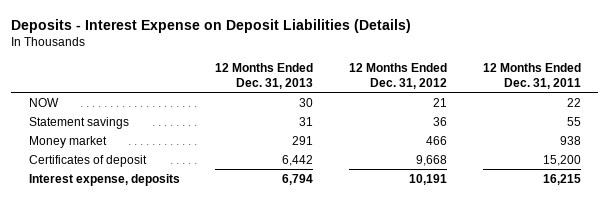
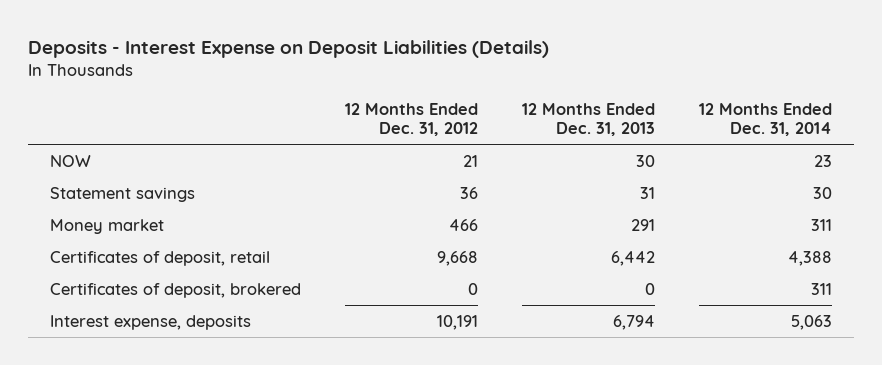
[482,62,581,89] 12 Months Ended Dec. 31, 2011 -> none
none -> [699,102,833,137] 12 Months Ended Dec. 31, 2014
[28,154,147,167] Certificates of deposit -> [50,250,271,266] Certificates of deposit, retail
none -> [50,282,302,298] Certificates of deposit, brokered

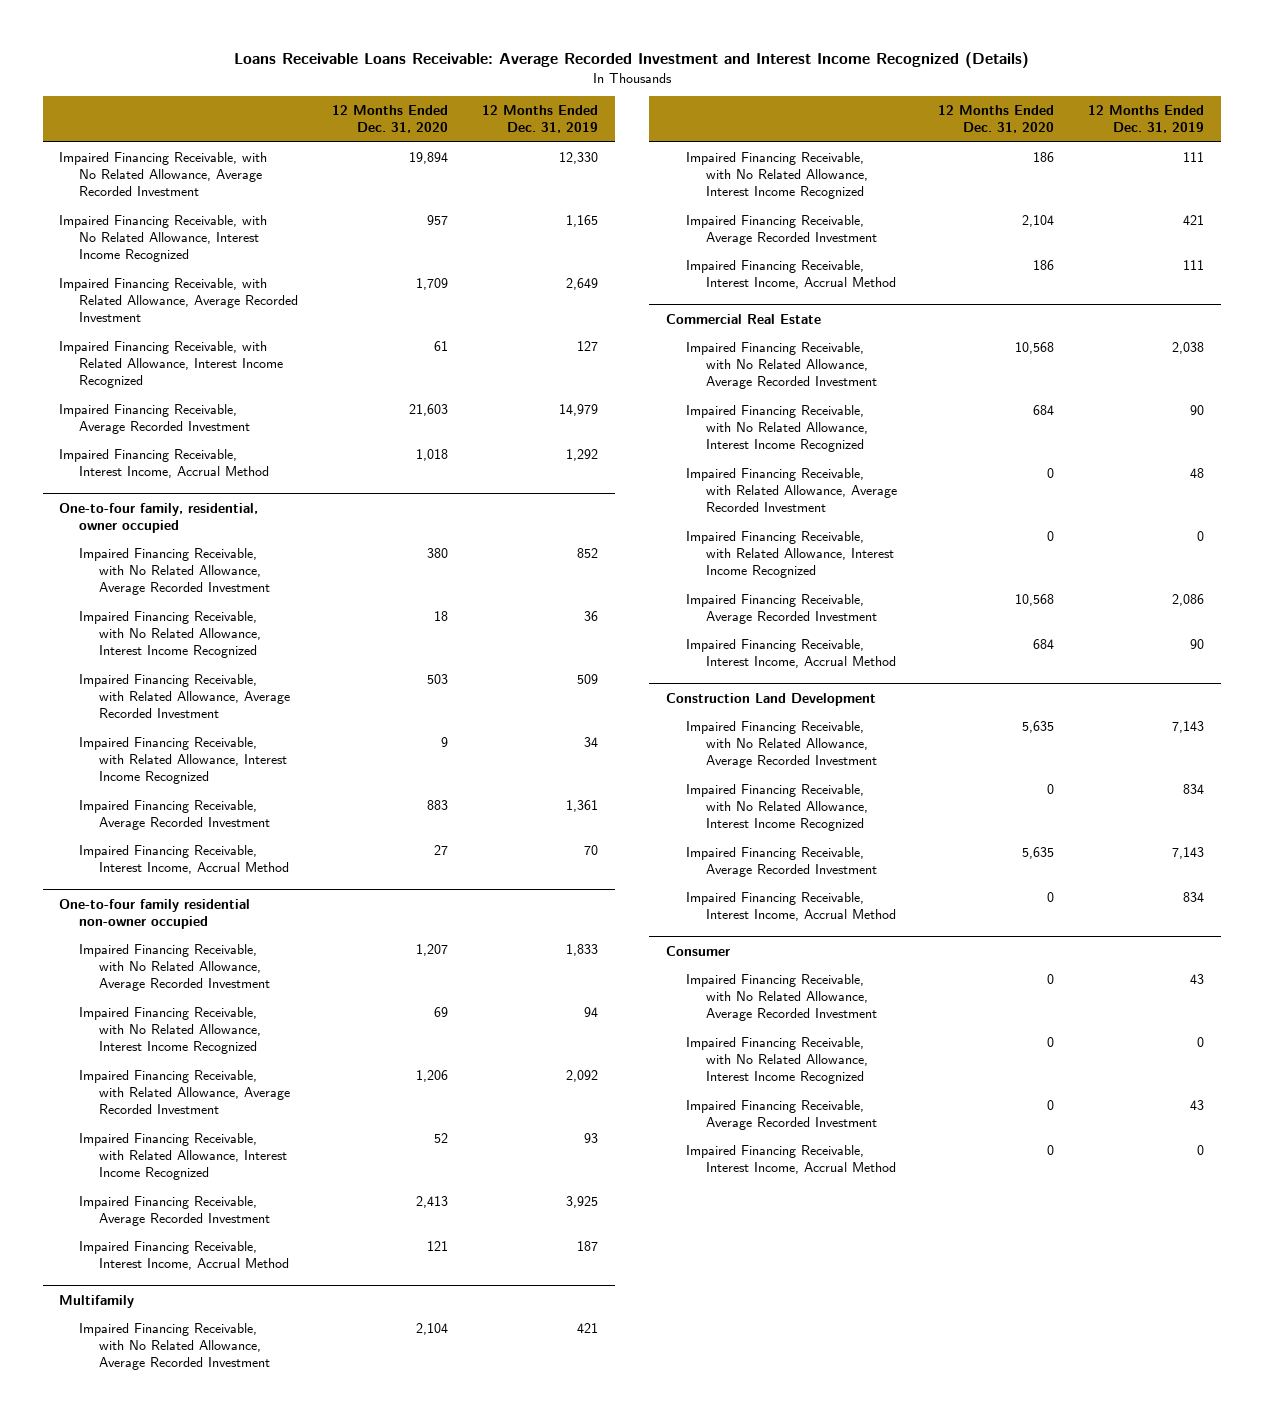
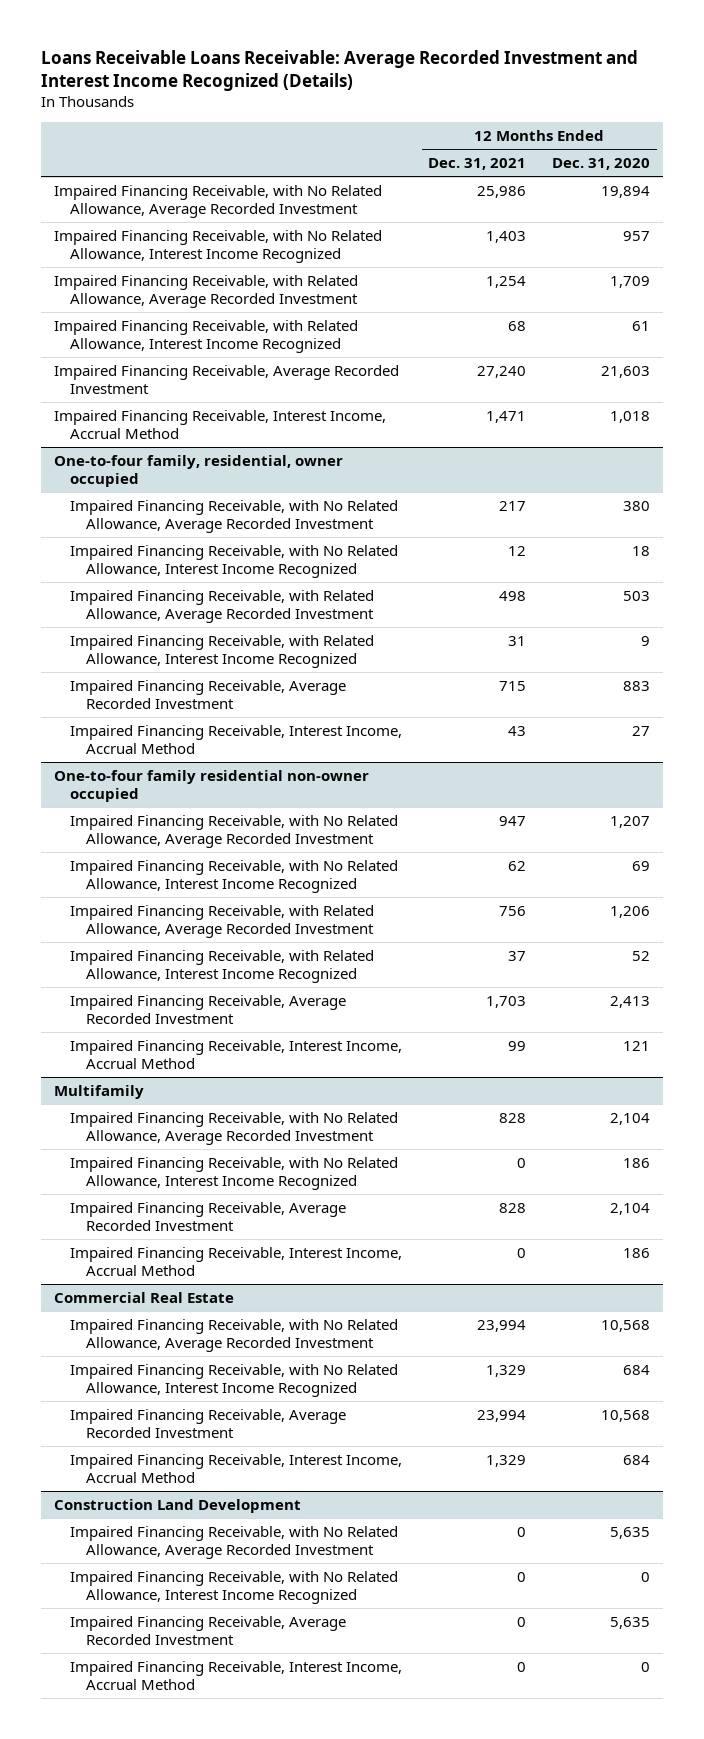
[481,105,598,134] 12 Months Ended Dec. 31, 2019 -> none
none -> [428,158,527,171] Dec. 31, 2021
[685,467,897,513] Impaired Financing Receivable, with Related Allowance, Average Recorded Investment -> none
[685,530,894,579] Impaired Financing Receivable, with Related Allowance, Interest Income Recognized -> none
[665,945,730,956] Consumer -> none
[685,973,877,1022] Impaired Financing Receivable, with No Related Allowance, Average Recorded Investment -> none
[685,1036,868,1085] Impaired Financing Receivable, with No Related Allowance, Interest Income Recognized -> none
[685,1099,877,1131] Impaired Financing Receivable, Average Recorded Investment -> none
[685,1144,896,1175] Impaired Financing Receivable, Interest Income, Accrual Method -> none

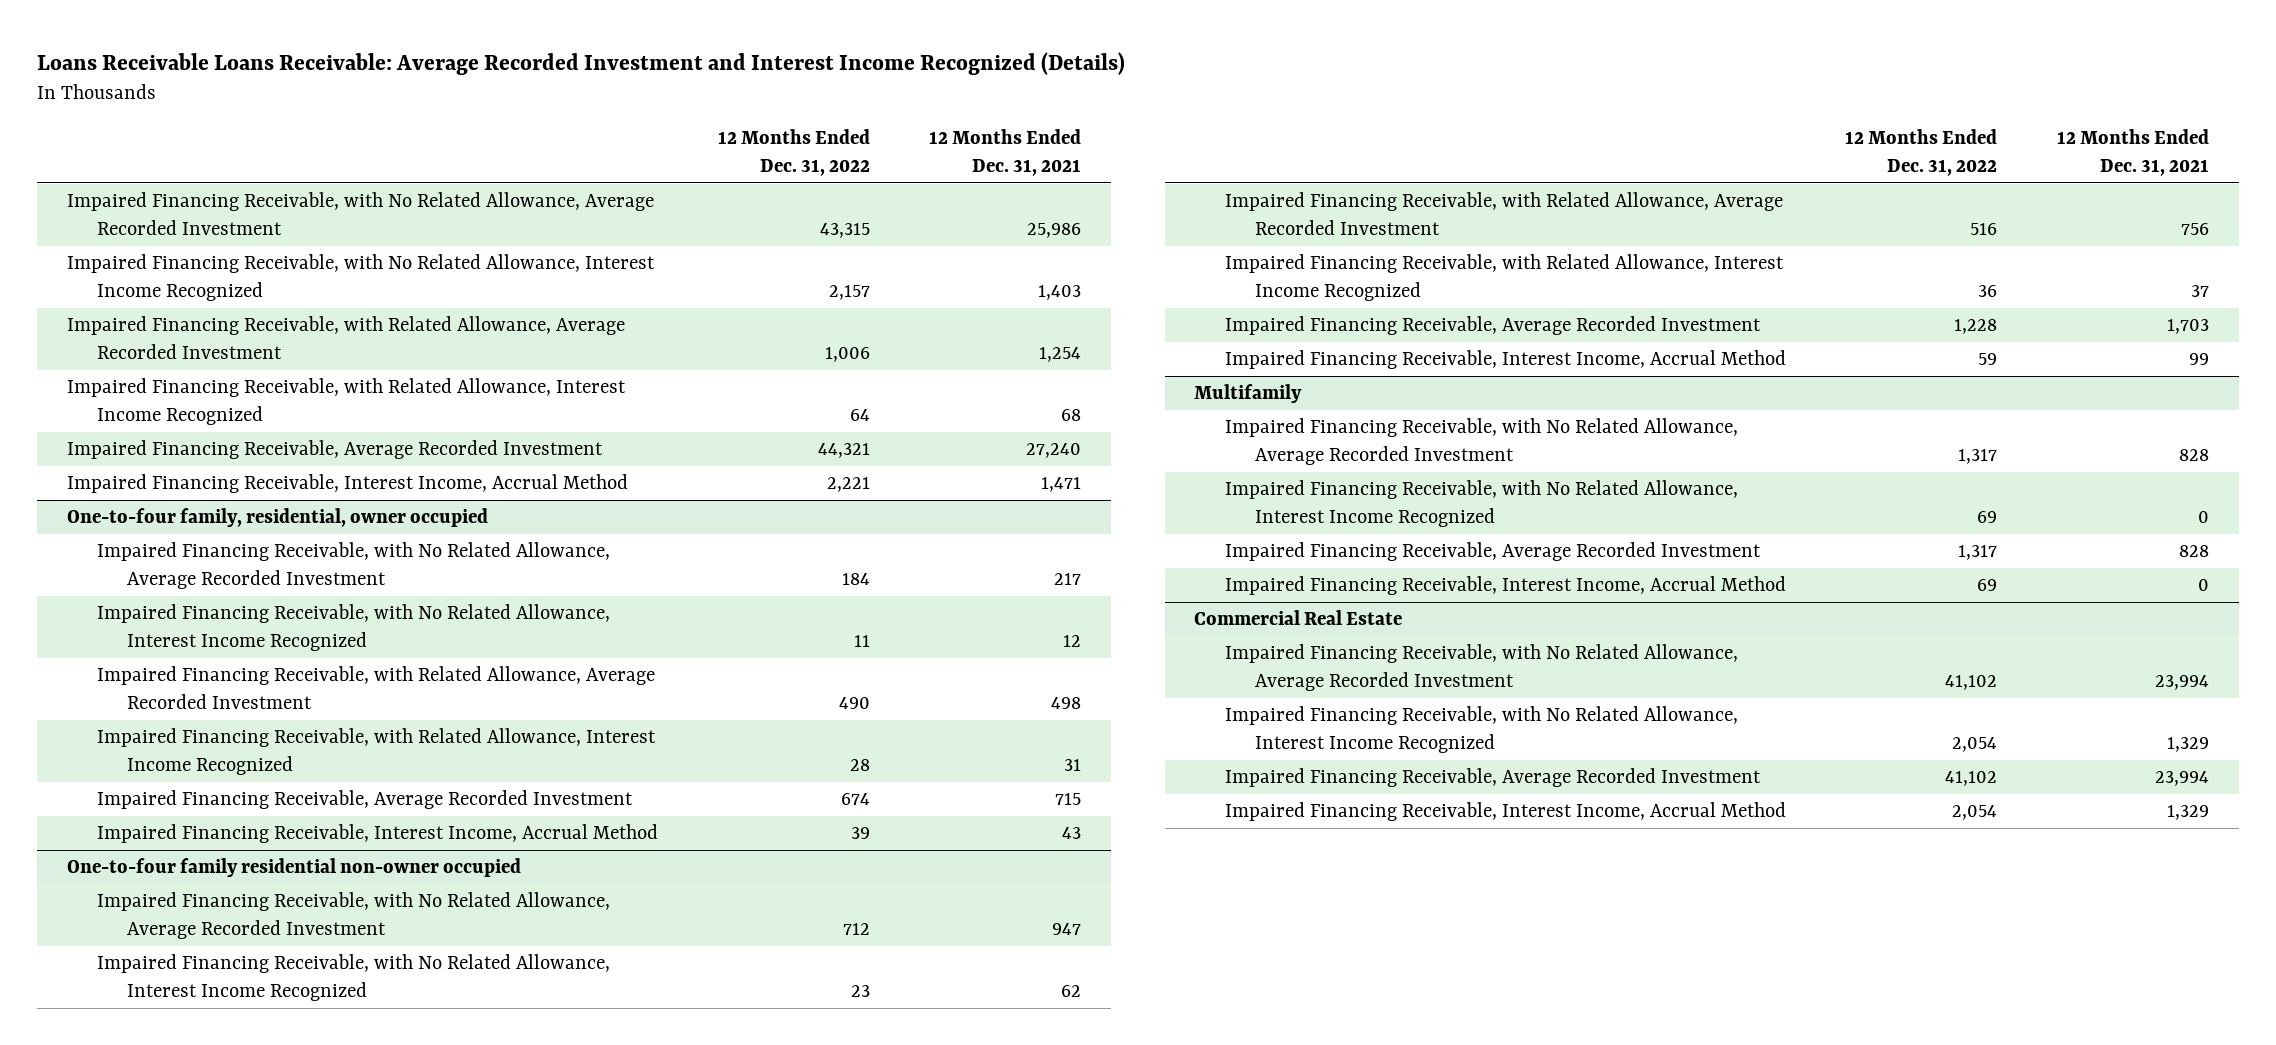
[552,158,651,171] Dec. 31, 2020 -> none
none -> [717,129,870,176] 12 Months Ended Dec. 31, 2022
[54,1498,302,1513] Construction Land Development -> none
[70,1525,399,1560] Impaired Financing Receivable, with No Related Allowance, Average Recorded Investment -> none
[70,1570,399,1605] Impaired Financing Receivable, with No Related Allowance, Interest Income Recognized -> none
[70,1615,347,1646] Impaired Financing Receivable, Average Recorded Investment -> none
[70,1660,403,1691] Impaired Financing Receivable, Interest Income, Accrual Method -> none

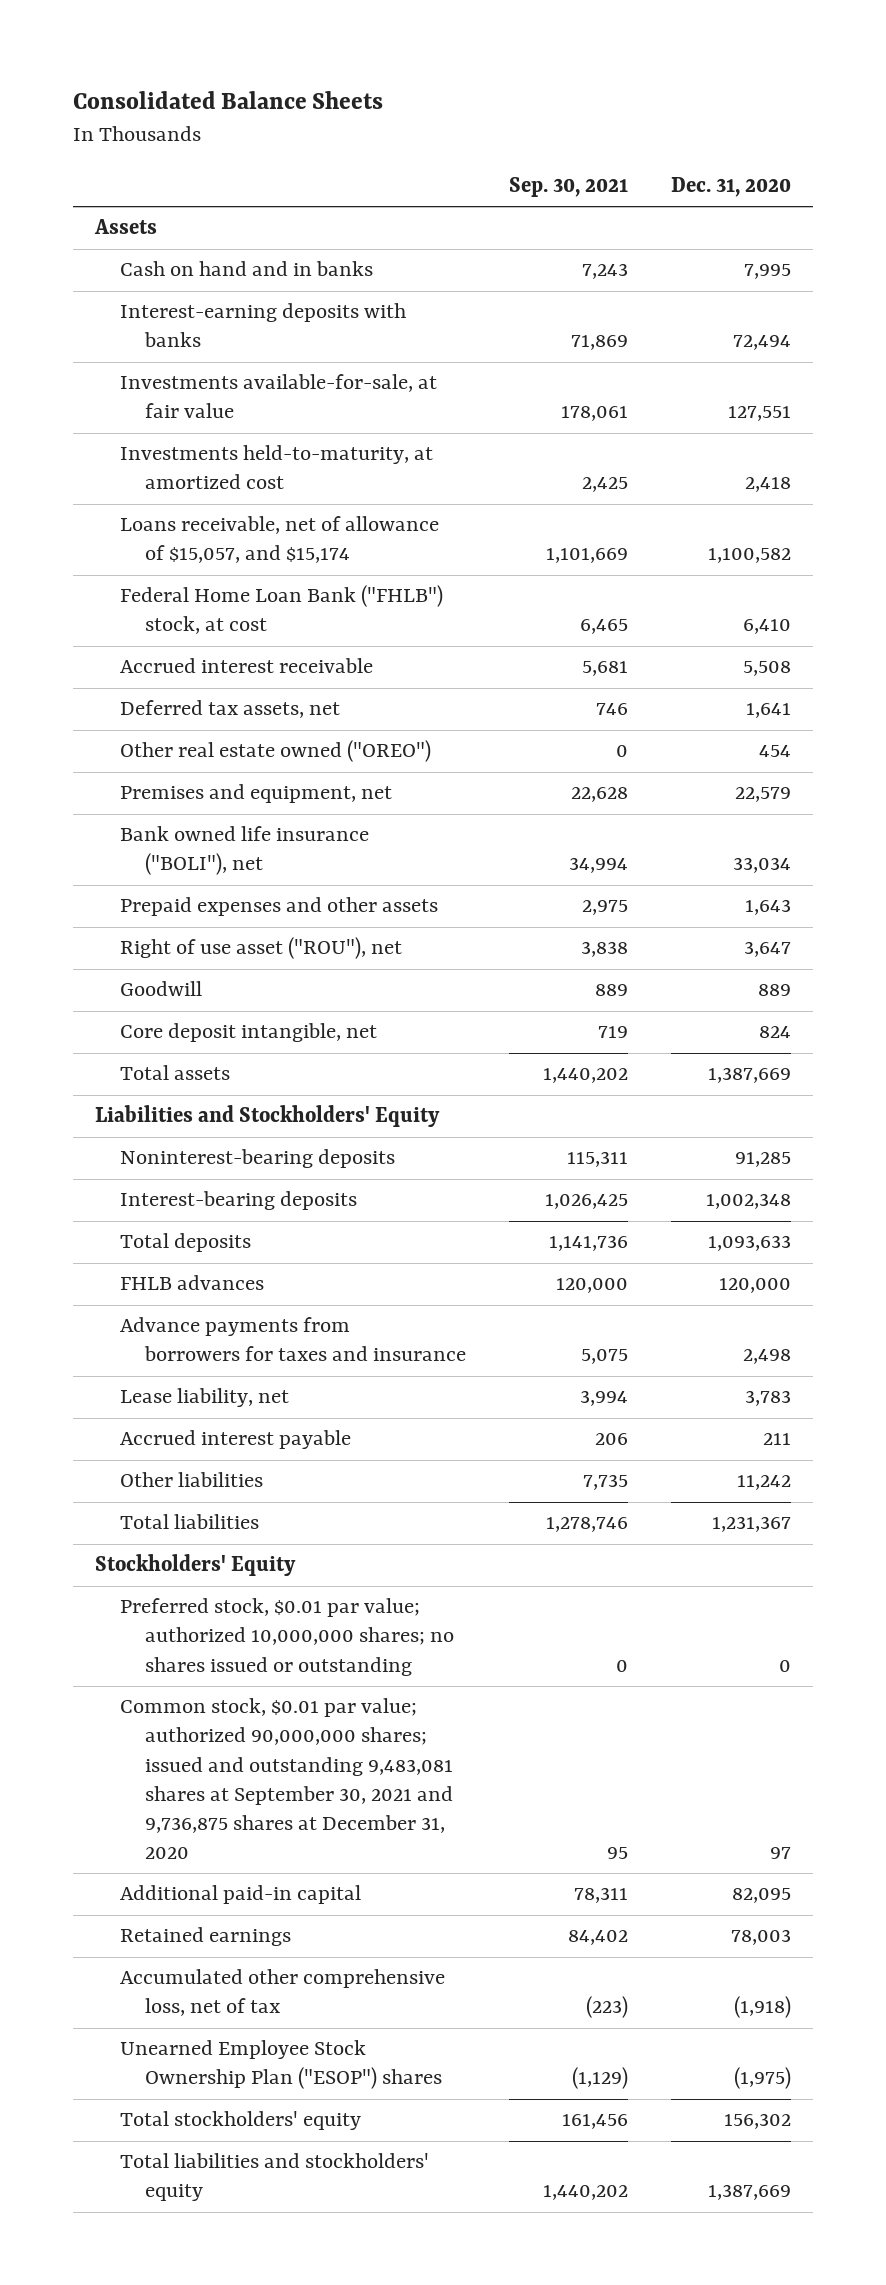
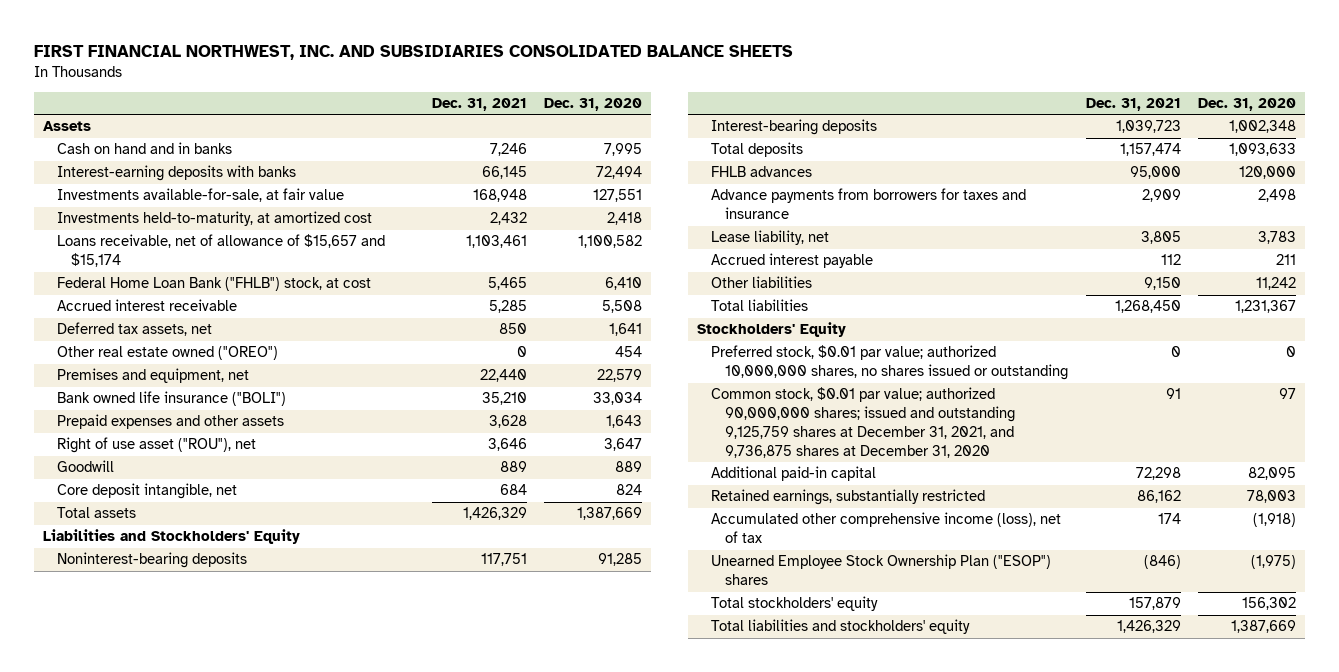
[72,91,383,110] Consolidated Balance Sheets -> [34,45,794,61] FIRST FINANCIAL NORTHWEST, INC. AND SUBSIDIARIES CONSOLIDATED BALANCE SHEETS
[508,177,628,198] Sep. 30, 2021 -> none
none -> [431,97,527,111] Dec. 31, 2021
[119,516,439,564] Loans receivable, net of allowance of $15,057, and $15,174 -> [57,234,386,268] Loans receivable, net of allowance of $15,657 and $15,174
[119,826,369,876] Bank owned life insurance ("BOLI"), net -> [57,391,287,407] Bank owned life insurance ("BOLI")
[119,1598,454,1676] Preferred stock, $0.01 par value; authorized 10,000,000 shares; no shares issued or outstanding -> [710,345,1068,381] Preferred stock, $0.01 par value; authorized 10,000,000 shares, no shares issued or outstanding
[119,1698,453,1859] Common stock, $0.01 par value; authorized 90,000,000 shares; issued and outstanding 9,483,081 shares at September 30, 2021 and 9,736,875 shares at December 31, 2020 -> [710,387,1015,459] Common stock, $0.01 par value; authorized 90,000,000 shares; issued and outstanding 9,125,759 shares at December 31, 2021, and 9,736,875 shares at December 31, 2020
[119,1927,291,1947] Retained earnings -> [710,489,985,506] Retained earnings, substantially restricted
[119,1969,445,2017] Accumulated other comprehensive loss, net of tax -> [710,512,1061,544] Accumulated other comprehensive income (loss), net of tax

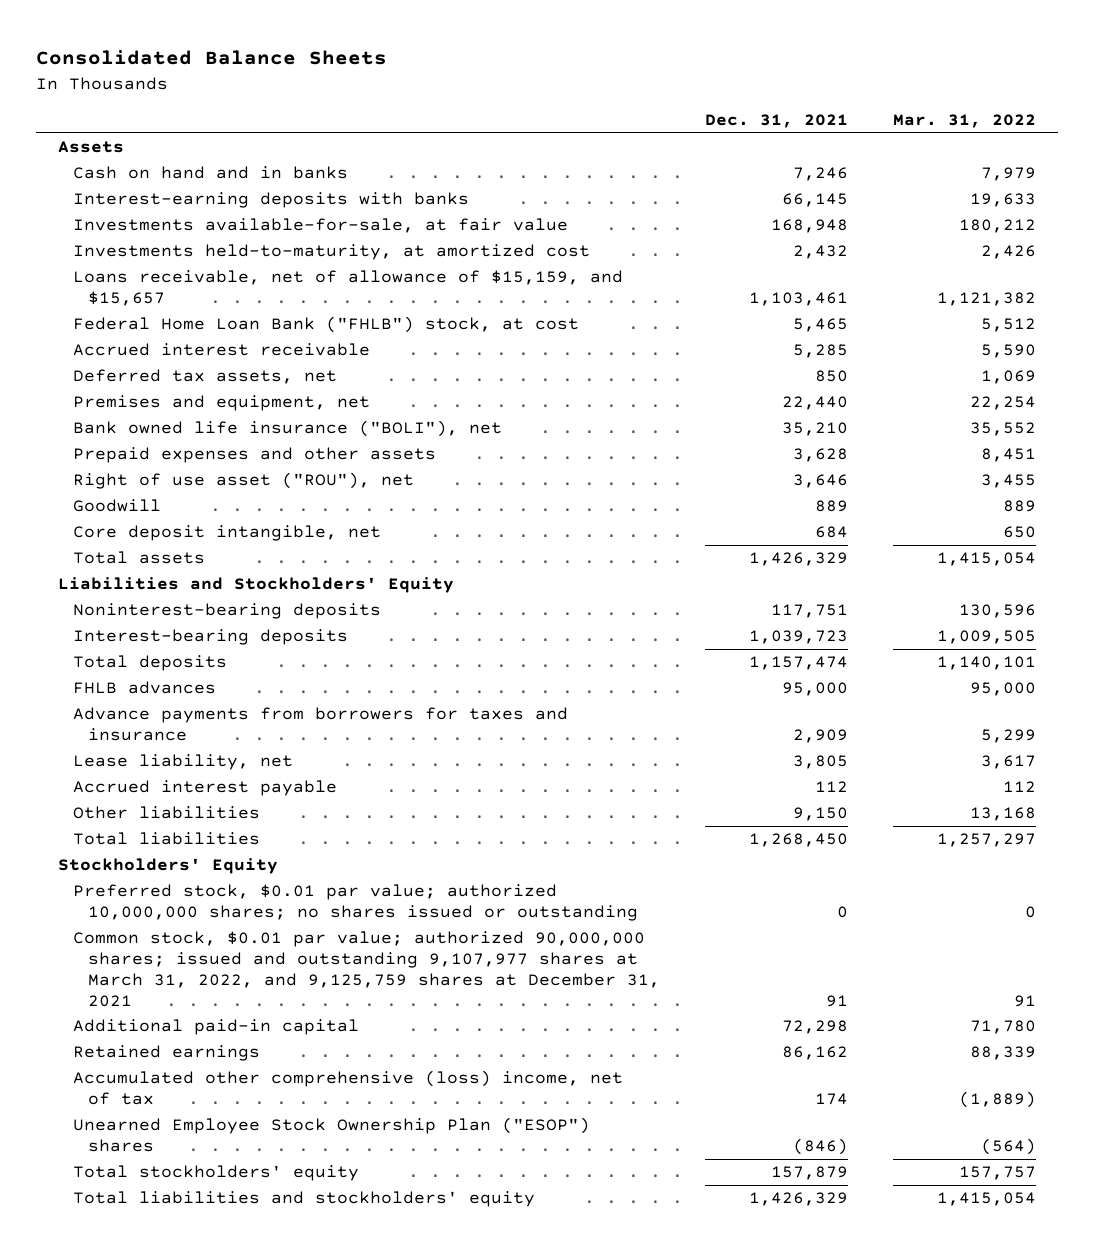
[34,45,794,61] FIRST FINANCIAL NORTHWEST, INC. AND SUBSIDIARIES CONSOLIDATED BALANCE SHEETS -> [36,50,388,66] Consolidated Balance Sheets
[544,97,643,111] Dec. 31, 2020 -> none
none -> [892,114,1036,129] Mar. 31, 2022
[57,234,386,268] Loans receivable, net of allowance of $15,657 and $15,174 -> [73,270,624,307] Loans receivable, net of allowance of $15,159, and $15,657
[57,346,279,361] Other real estate owned ("OREO") -> none
[57,391,287,407] Bank owned life insurance ("BOLI") -> [73,420,503,438] Bank owned life insurance ("BOLI"), net
[710,345,1068,381] Preferred stock, $0.01 par value; authorized 10,000,000 shares, no shares issued or outstanding -> [73,884,639,922] Preferred stock, $0.01 par value; authorized 10,000,000 shares; no shares issued or outstanding
[710,387,1015,459] Common stock, $0.01 par value; authorized 90,000,000 shares; issued and outstanding 9,125,759 shares at December 31, 2021, and 9,736,875 shares at December 31, 2020 -> [73,931,661,1007] Common stock, $0.01 par value; authorized 90,000,000 shares; issued and outstanding 9,107,977 shares at March 31, 2022, and 9,125,759 shares at December 31, 2021
[710,489,985,506] Retained earnings, substantially restricted -> [73,1045,261,1062] Retained earnings
[710,512,1061,544] Accumulated other comprehensive income (loss), net of tax -> [73,1070,624,1106] Accumulated other comprehensive (loss) income, net of tax

